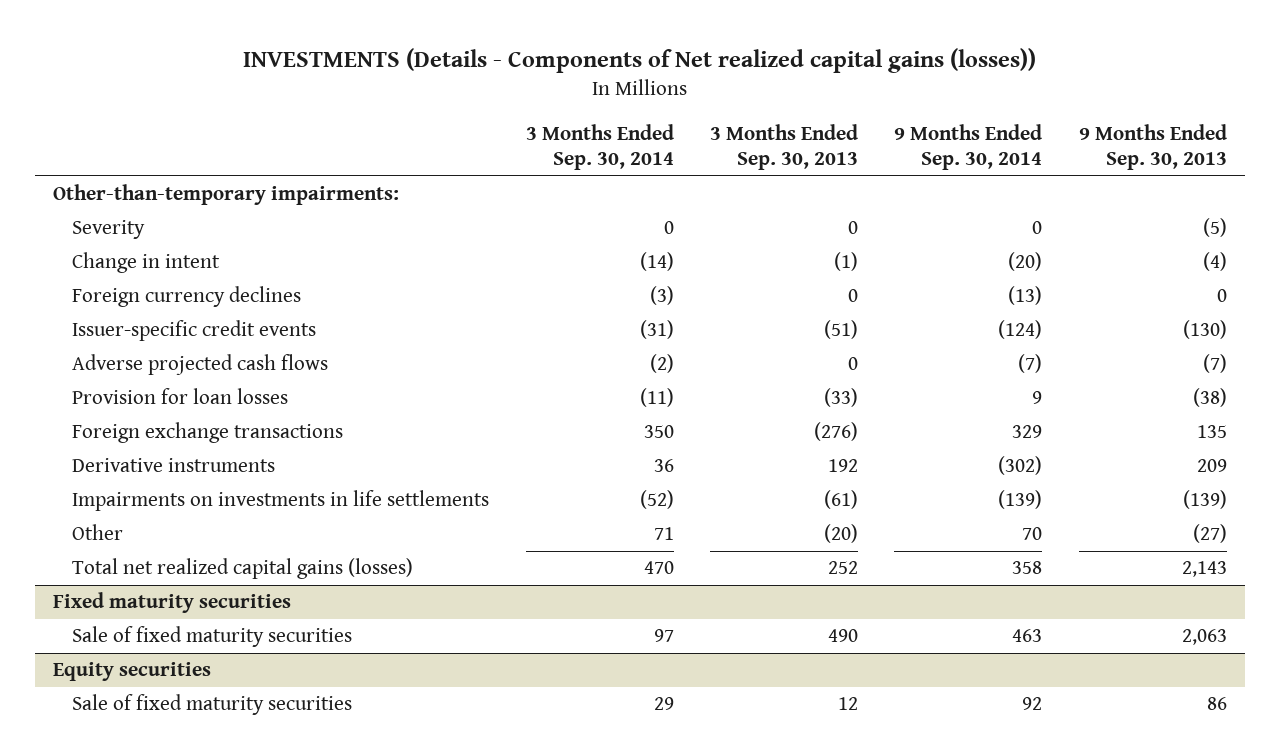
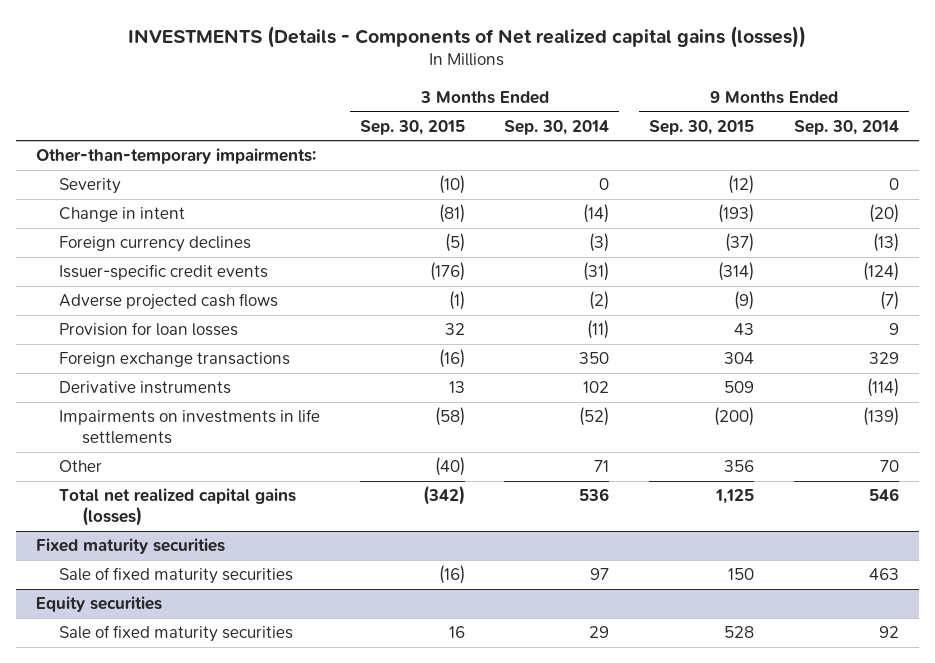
[709,123,858,171] 3 Months Ended Sep. 30, 2013 -> none
[1078,123,1227,171] 9 Months Ended Sep. 30, 2013 -> none
none -> [359,119,465,135] Sep. 30, 2015
none -> [649,119,755,135] Sep. 30, 2015
[653,459,674,473] 36 -> [583,381,610,394] 102
[998,456,1043,476] (302) -> [866,378,899,398] (114)
[643,561,674,575] 470 -> [579,488,610,502] 536
[1012,561,1043,575] 358 -> [868,488,899,502] 546

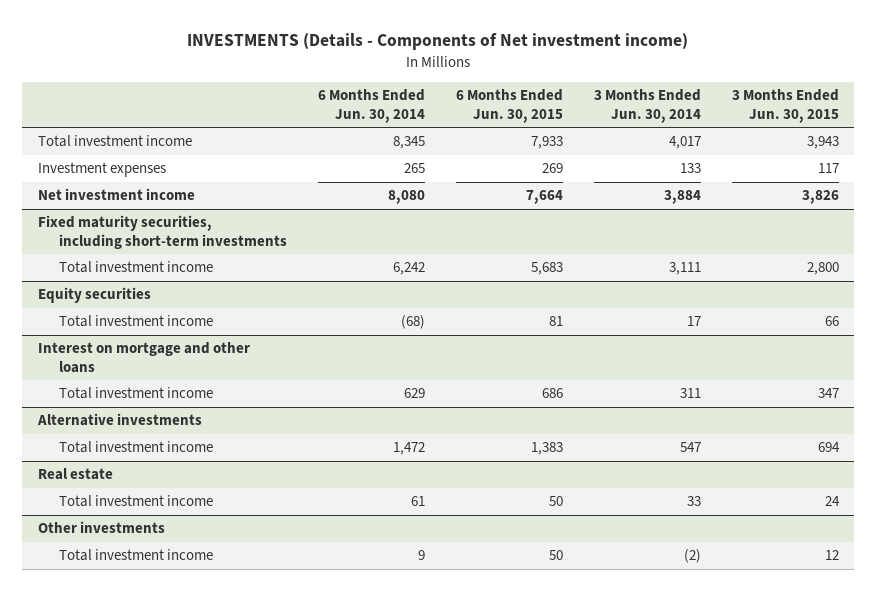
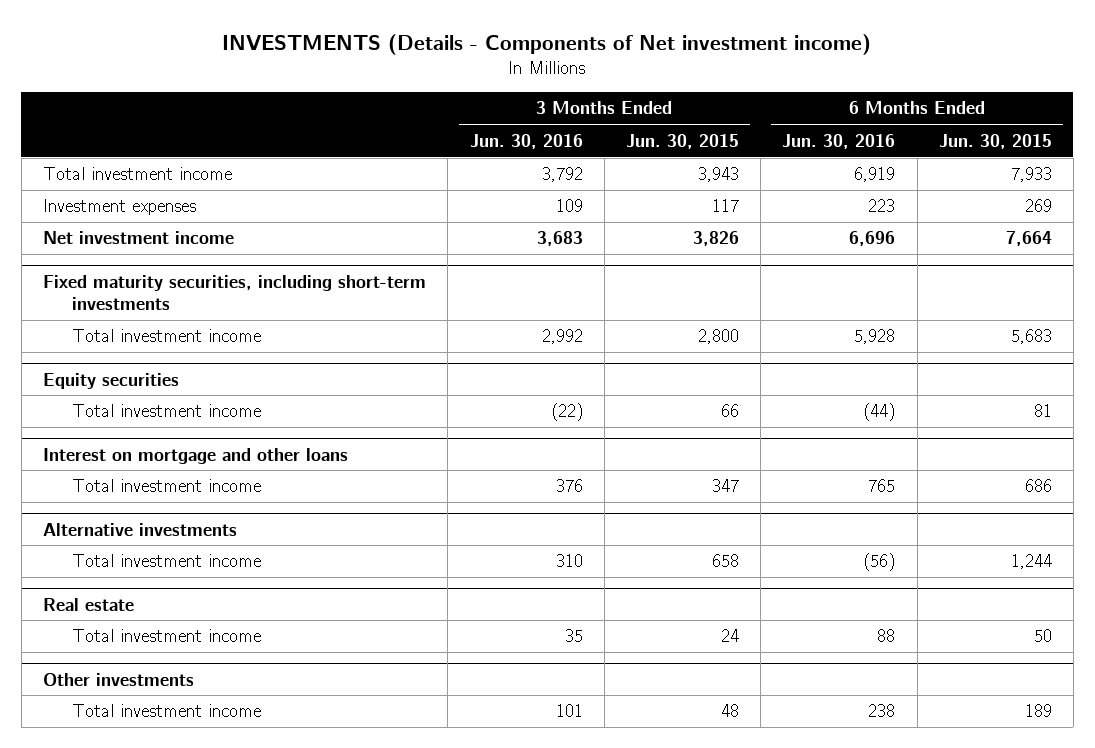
[318,89,426,123] 6 Months Ended Jun. 30, 2014 -> none
[593,89,701,123] 3 Months Ended Jun. 30, 2014 -> none
none -> [469,133,583,149] Jun. 30, 2016
none -> [782,133,896,149] Jun. 30, 2016
[531,442,564,456] 1,383 -> [1010,554,1052,570] 1,244
[817,442,840,453] 694 -> [711,554,739,568] 658
[549,550,564,561] 50 -> [1024,704,1052,718] 189
[824,550,839,561] 12 -> [720,704,739,718] 48

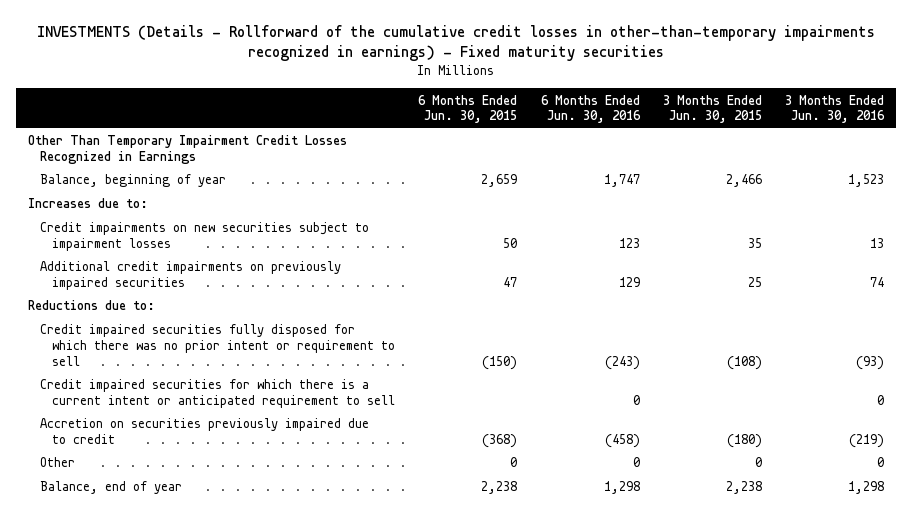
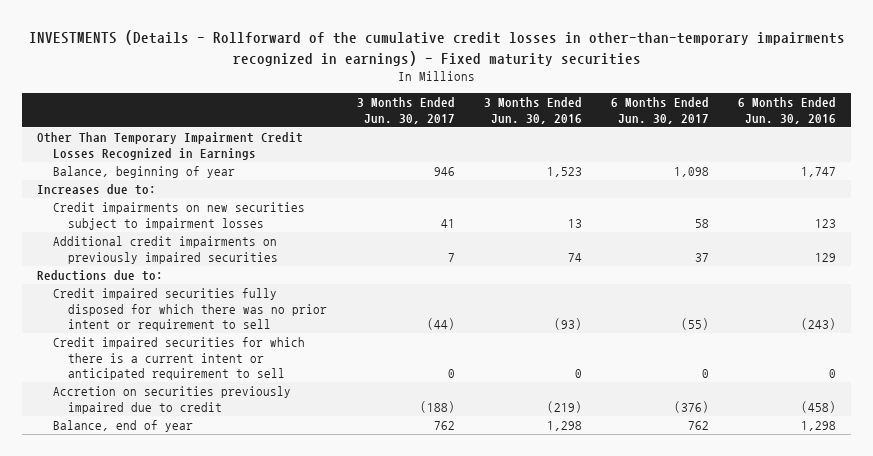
[418,94,518,124] 6 Months Ended Jun. 30, 2015 -> none
[662,94,762,124] 3 Months Ended Jun. 30, 2015 -> none
none -> [356,97,455,124] 3 Months Ended Jun. 30, 2017
none -> [611,97,710,124] 6 Months Ended Jun. 30, 2017
[39,457,75,468] Other -> none

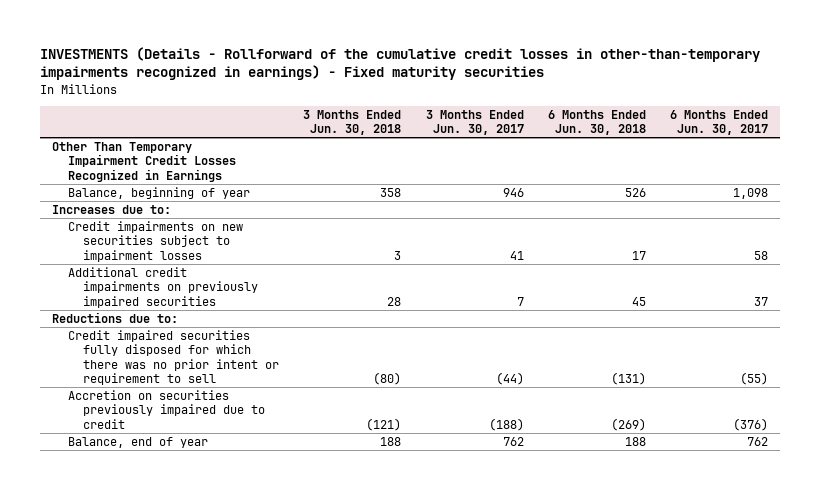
[483,97,582,124] 3 Months Ended Jun. 30, 2016 -> none
[738,97,837,124] 6 Months Ended Jun. 30, 2016 -> none
none -> [303,109,402,136] 3 Months Ended Jun. 30, 2018
none -> [547,109,646,136] 6 Months Ended Jun. 30, 2018
[52,337,305,380] Credit impaired securities for which there is a current intent or anticipated requirement to sell -> none

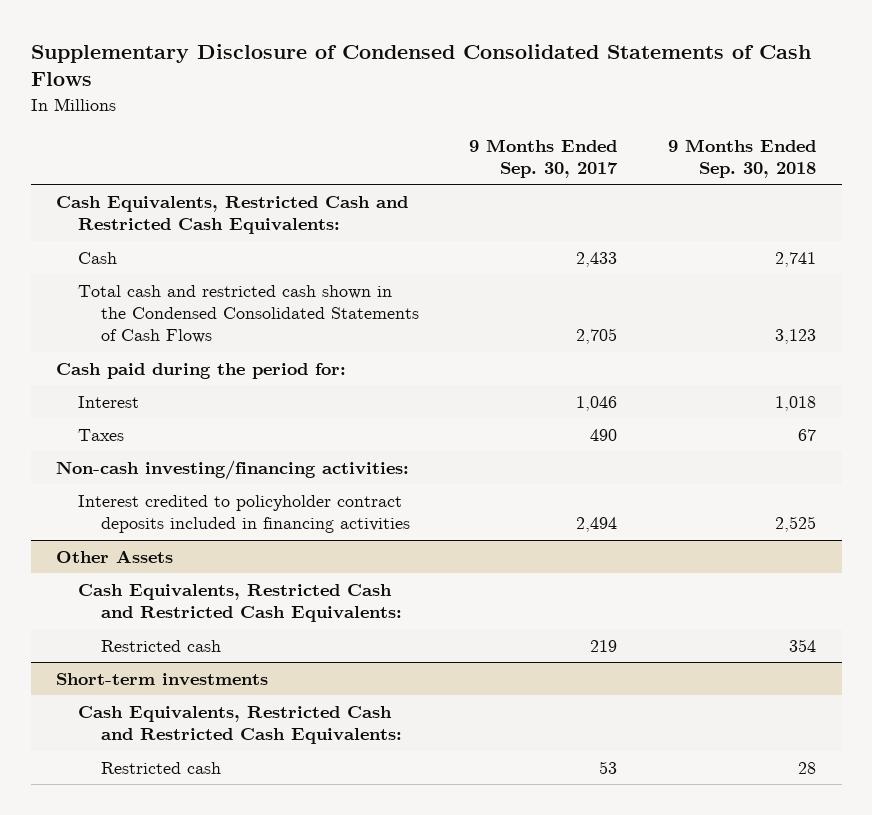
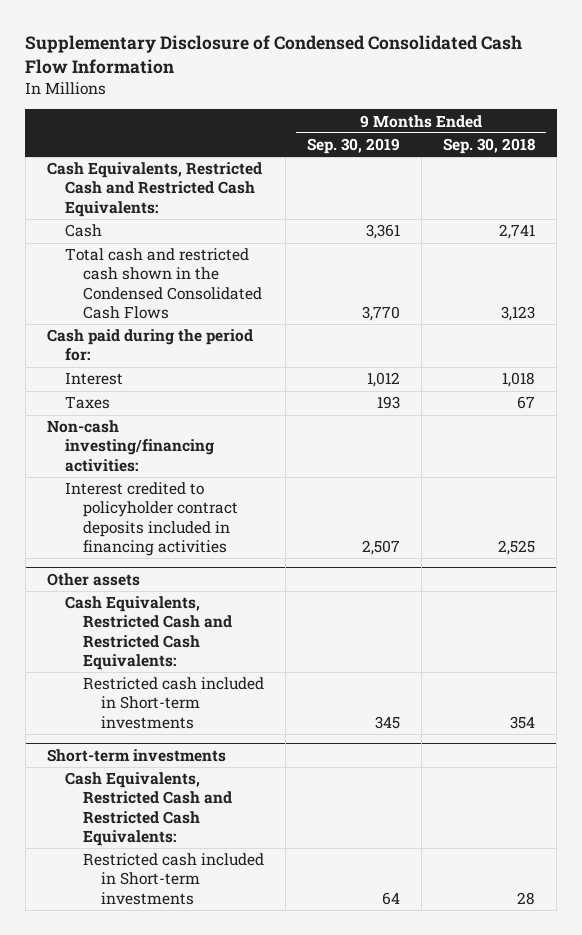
[30,43,811,87] Supplementary Disclosure of Condensed Consolidated Statements of Cash Flows -> [25,35,523,75] Supplementary Disclosure of Condensed Consolidated Cash Flow Information
[469,138,619,178] 9 Months Ended Sep. 30, 2017 -> none
none -> [307,138,401,155] Sep. 30, 2019
[78,284,419,344] Total cash and restricted cash shown in the Condensed Consolidated Statements of Cash Flows -> [65,248,262,319] Total cash and restricted cash shown in the Condensed Consolidated Cash Flows
[56,549,174,563] Other Assets -> [47,572,141,586] Other assets
[100,639,221,652] Restricted cash -> [82,677,264,729] Restricted cash included in Short-term investments
[100,761,221,774] Restricted cash -> [82,853,264,905] Restricted cash included in Short-term investments

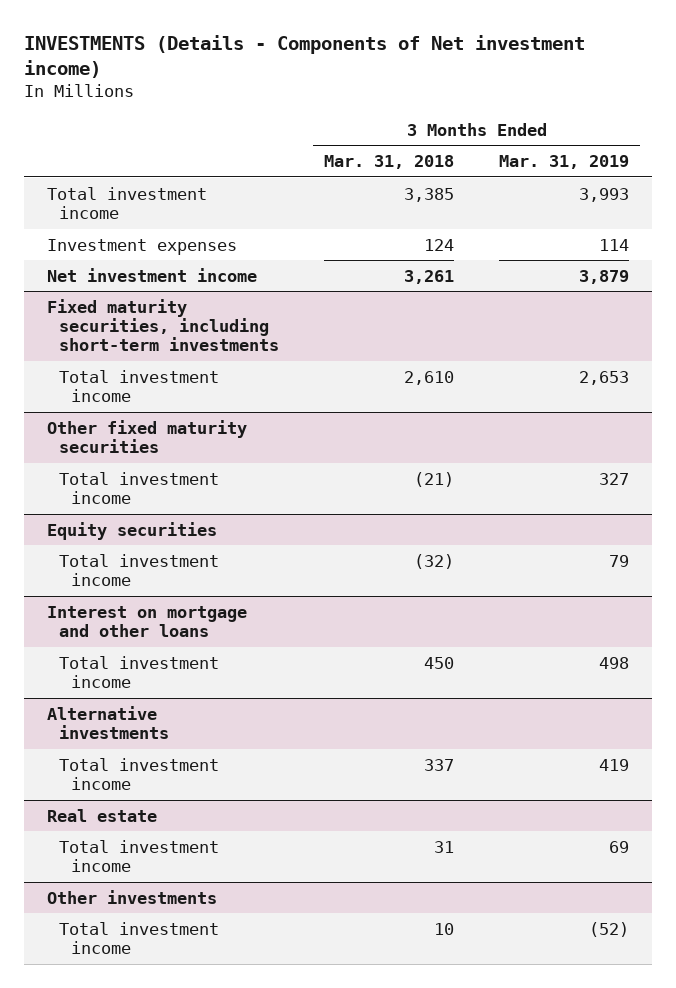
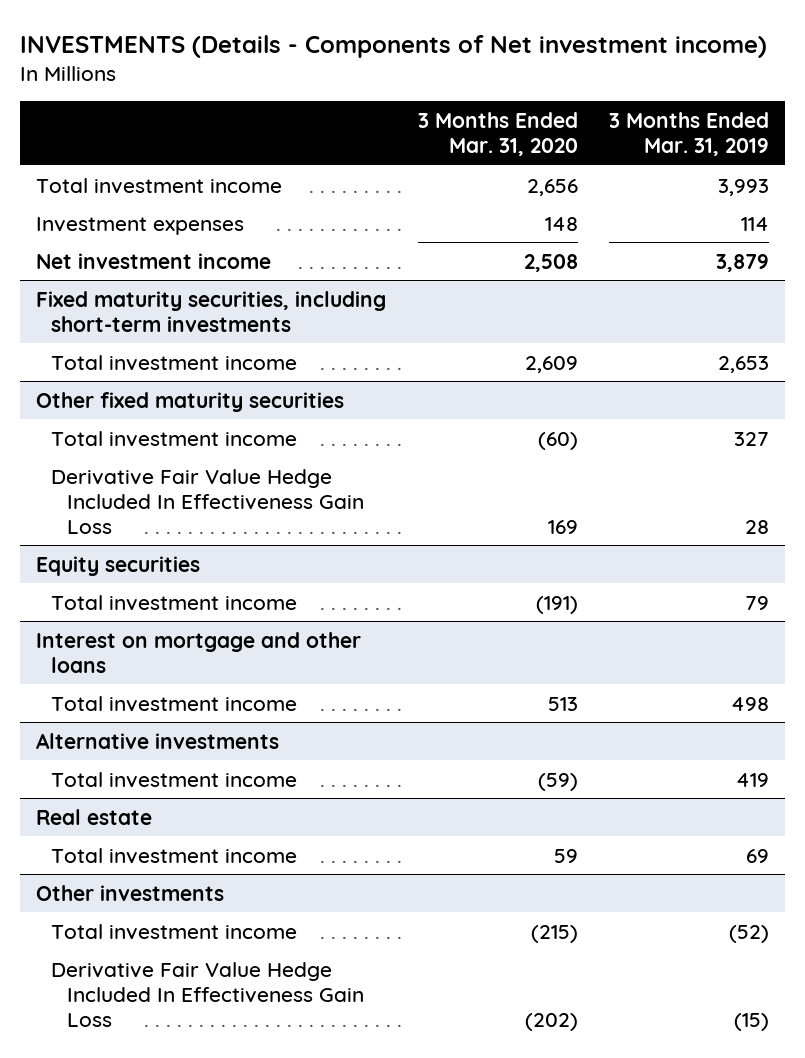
[324,155,455,170] Mar. 31, 2018 -> none
none -> [417,111,578,156] 3 Months Ended Mar. 31, 2020
none -> [51,468,364,534] Derivative Fair Value Hedge Included In Effectiveness Gain Loss
none -> [51,961,364,1027] Derivative Fair Value Hedge Included In Effectiveness Gain Loss

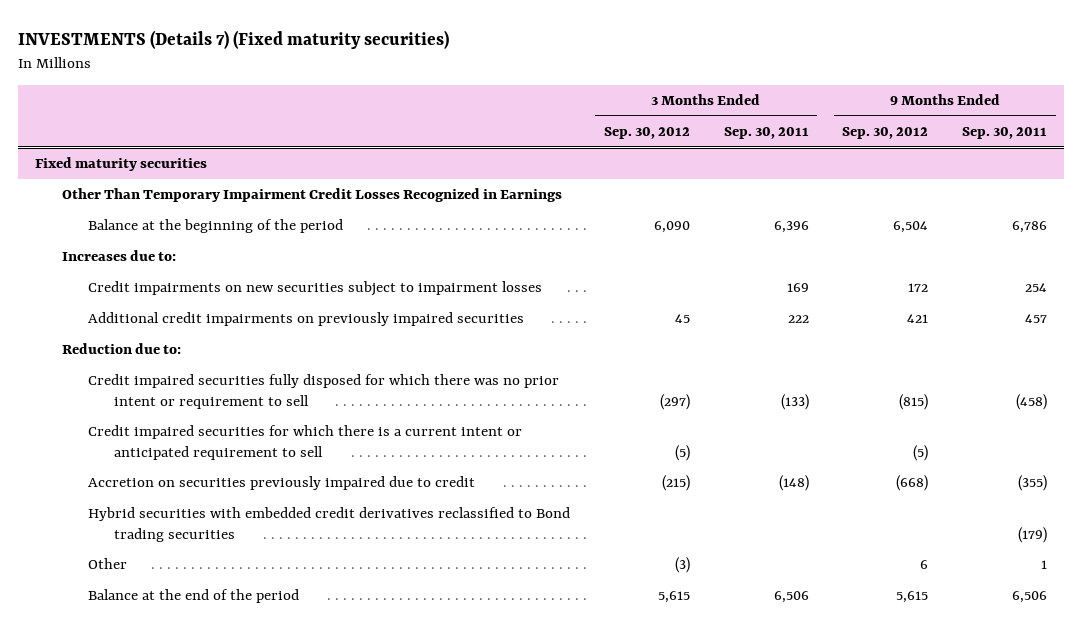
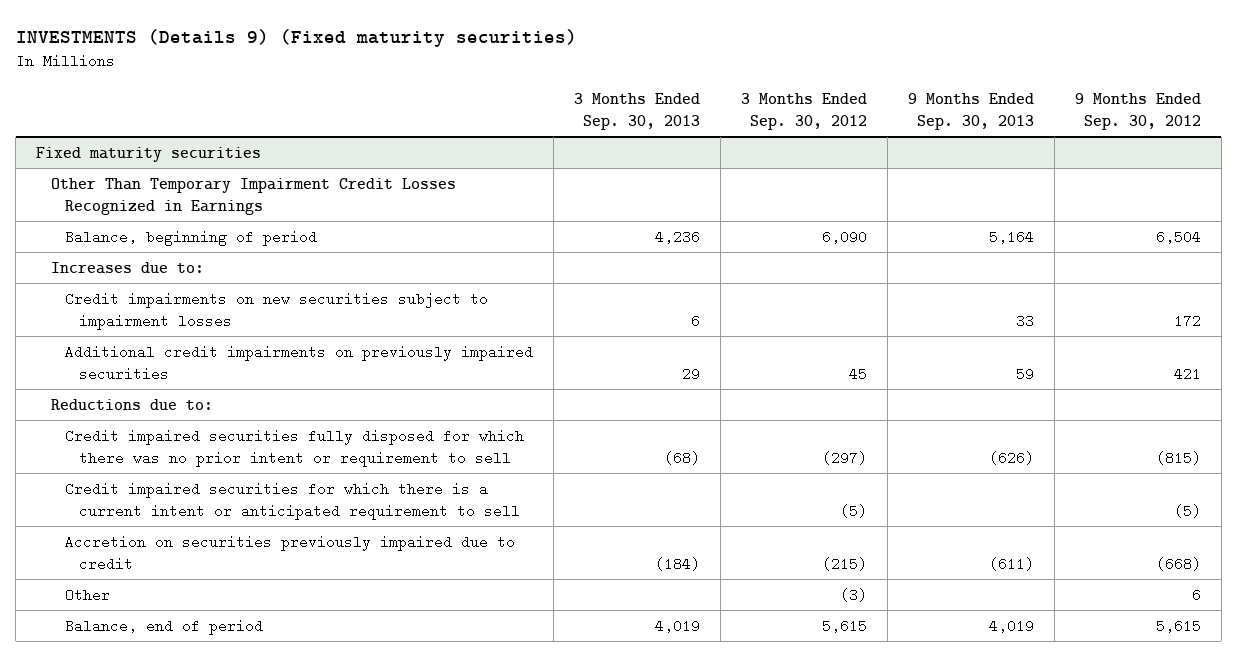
[18,29,450,49] INVESTMENTS (Details 7) (Fixed maturity securities) -> [15,28,577,47] INVESTMENTS (Details 9) (Fixed maturity securities)
[723,127,809,140] Sep. 30, 2011 -> none
[962,127,1048,140] Sep. 30, 2011 -> none
none -> [573,93,700,130] 3 Months Ended Sep. 30, 2013
none -> [907,93,1034,130] 9 Months Ended Sep. 30, 2013
[87,219,343,234] Balance at the beginning of the period -> [65,229,318,246] Balance, beginning of period
[61,343,181,355] Reduction due to: -> [50,398,213,410] Reductions due to:
[87,507,570,542] Hybrid securities with embedded credit derivatives reclassified to Bond trading securities -> none
[87,589,299,604] Balance at the end of the period -> [65,618,264,635] Balance, end of period

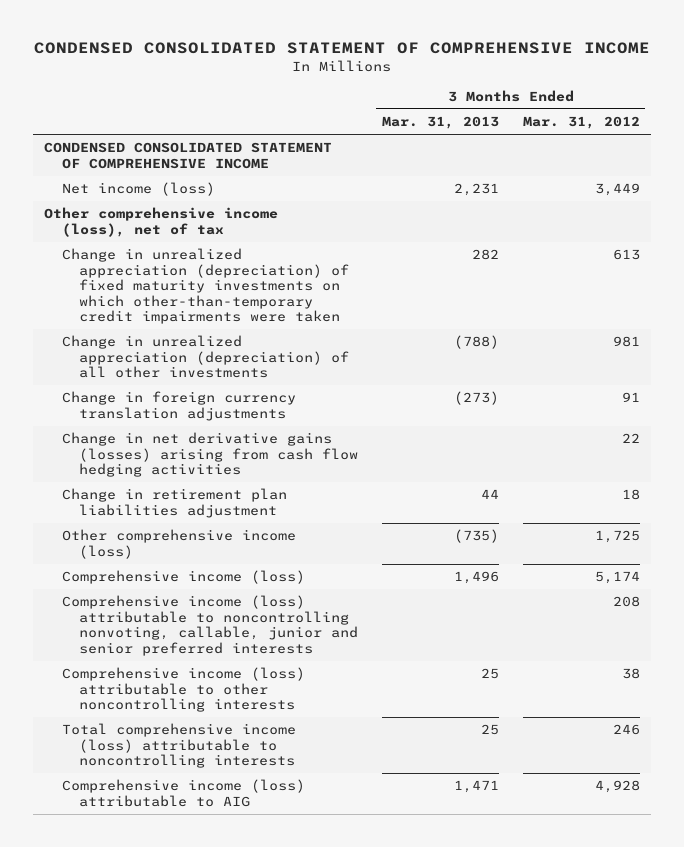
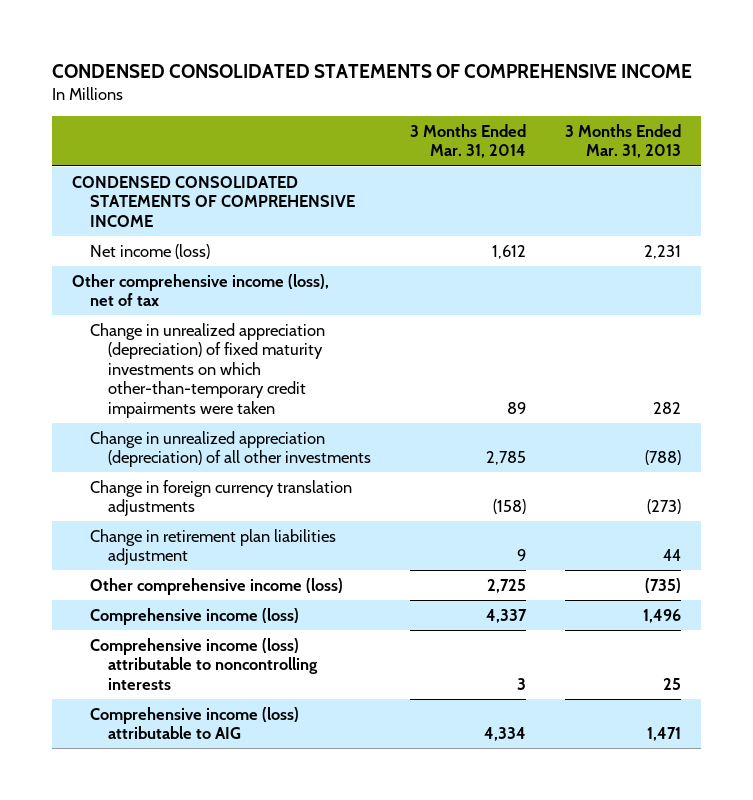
[34,41,651,54] CONDENSED CONSOLIDATED STATEMENT OF COMPREHENSIVE INCOME -> [52,63,693,78] CONDENSED CONSOLIDATED STATEMENTS OF COMPREHENSIVE INCOME
[522,116,640,130] Mar. 31, 2012 -> none
none -> [410,123,527,159] 3 Months Ended Mar. 31, 2014
[44,142,333,169] CONDENSED CONSOLIDATED STATEMENT OF COMPREHENSIVE INCOME -> [71,175,355,227] CONDENSED CONSOLIDATED STATEMENTS OF COMPREHENSIVE INCOME
[61,432,359,478] Change in net derivative gains (losses) arising from cash flow hedging activities -> none
[61,595,359,656] Comprehensive income (loss) attributable to noncontrolling nonvoting, callable, junior and senior preferred interests -> none
[61,667,305,713] Comprehensive income (loss) attributable to other noncontrolling interests -> none
[61,723,296,769] Total comprehensive income (loss) attributable to noncontrolling interests -> [89,637,319,690] Comprehensive income (loss) attributable to noncontrolling interests

